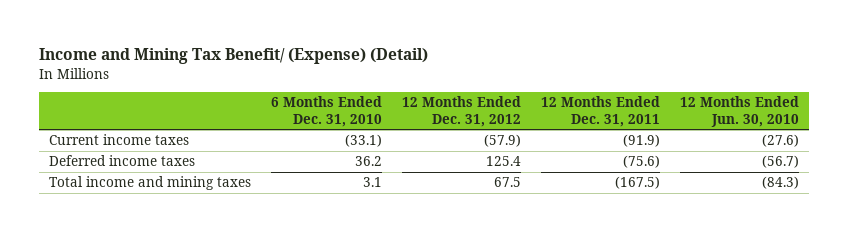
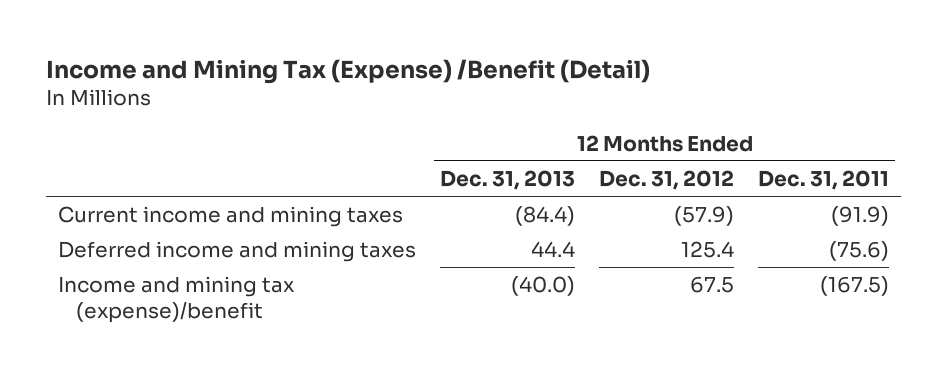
[39,48,429,65] Income and Mining Tax Benefit/ (Expense) (Detail) -> [46,58,651,84] Income and Mining Tax (Expense) /Benefit (Detail)
[271,96,383,127] 6 Months Ended Dec. 31, 2010 -> none
[680,96,800,127] 12 Months Ended Jun. 30, 2010 -> none
none -> [440,169,576,190] Dec. 31, 2013
[49,134,190,146] Current income taxes -> [58,206,404,228] Current income and mining taxes
[49,155,196,167] Deferred income taxes -> [58,241,417,263] Deferred income and mining taxes
[49,176,252,191] Total income and mining taxes -> [58,276,296,323] Income and mining tax (expense)/benefit

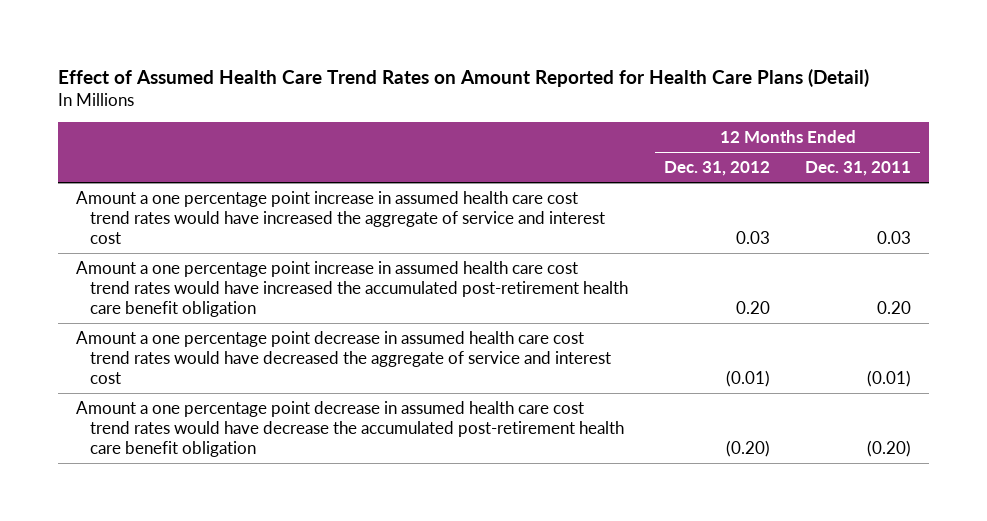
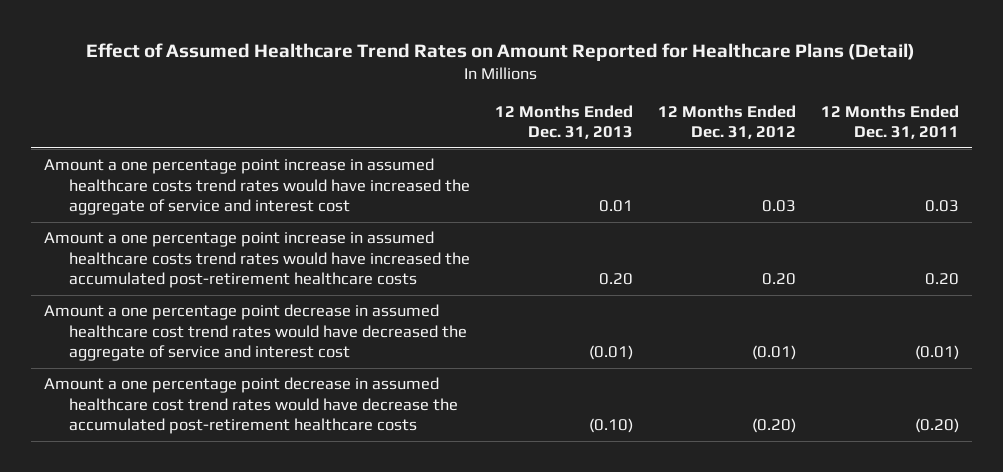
[57,68,869,87] Effect of Assumed Health Care Trend Rates on Amount Reported for Health Care Plans (Detail) -> [86,42,916,61] Effect of Assumed Healthcare Trend Rates on Amount Reported for Healthcare Plans (Detail)
none -> [495,104,634,139] 12 Months Ended Dec. 31, 2013
[75,190,606,244] Amount a one percentage point increase in assumed health care cost trend rates would have increased the aggregate of service and interest cost -> [43,158,470,216] Amount a one percentage point increase in assumed healthcare costs trend rates would have increased the aggregate of service and interest cost
[75,260,629,317] Amount a one percentage point increase in assumed health care cost trend rates would have increased the accumulated post-retirement health care benefit obligation -> [43,231,470,289] Amount a one percentage point increase in assumed healthcare costs trend rates would have increased the accumulated post-retirement healthcare costs
[75,330,612,384] Amount a one percentage point decrease in assumed health care cost trend rates would have decreased the aggregate of service and interest cost -> [43,304,467,362] Amount a one percentage point decrease in assumed healthcare cost trend rates would have decreased the aggregate of service and interest cost
[75,400,625,457] Amount a one percentage point decrease in assumed health care cost trend rates would have decrease the accumulated post-retirement health care benefit obligation -> [43,377,458,435] Amount a one percentage point decrease in assumed healthcare cost trend rates would have decrease the accumulated post-retirement healthcare costs

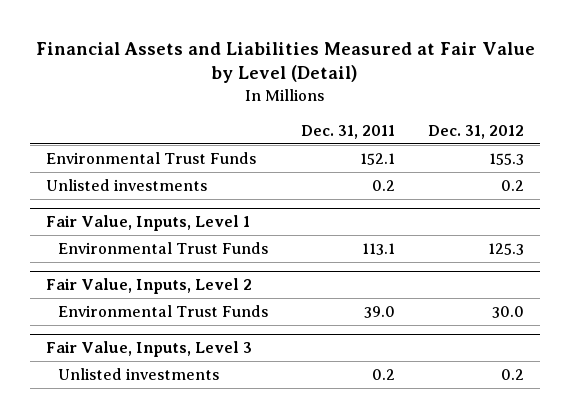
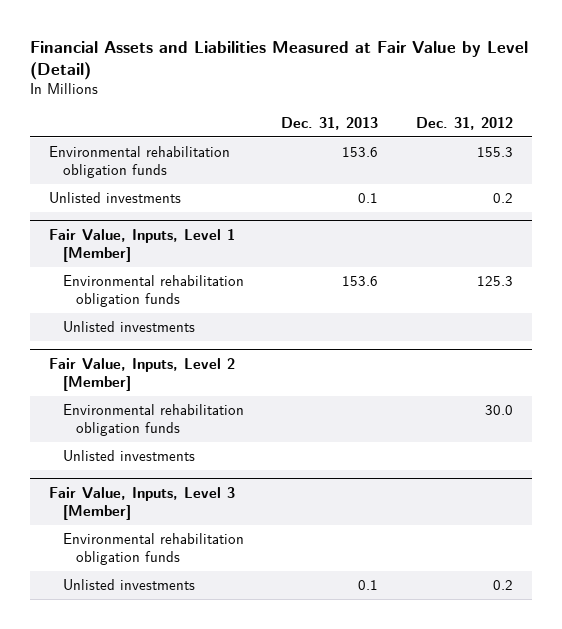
[301,124,396,139] Dec. 31, 2011 -> none
none -> [281,116,379,130] Dec. 31, 2013
[46,151,257,164] Environmental Trust Funds -> [49,146,231,178] Environmental rehabilitation obligation funds
[46,215,251,232] Fair Value, Inputs, Level 1 -> [49,228,236,262] Fair Value, Inputs, Level 1 [Member]
[58,241,269,254] Environmental Trust Funds -> [62,275,244,307] Environmental rehabilitation obligation funds
none -> [62,321,195,333] Unlisted investments
[46,278,253,295] Fair Value, Inputs, Level 2 -> [49,357,236,391] Fair Value, Inputs, Level 2 [Member]
[58,304,269,317] Environmental Trust Funds -> [62,404,244,436] Environmental rehabilitation obligation funds
none -> [62,450,195,462] Unlisted investments
[46,341,253,358] Fair Value, Inputs, Level 3 -> [49,486,236,520] Fair Value, Inputs, Level 3 [Member]
none -> [62,533,244,565] Environmental rehabilitation obligation funds

